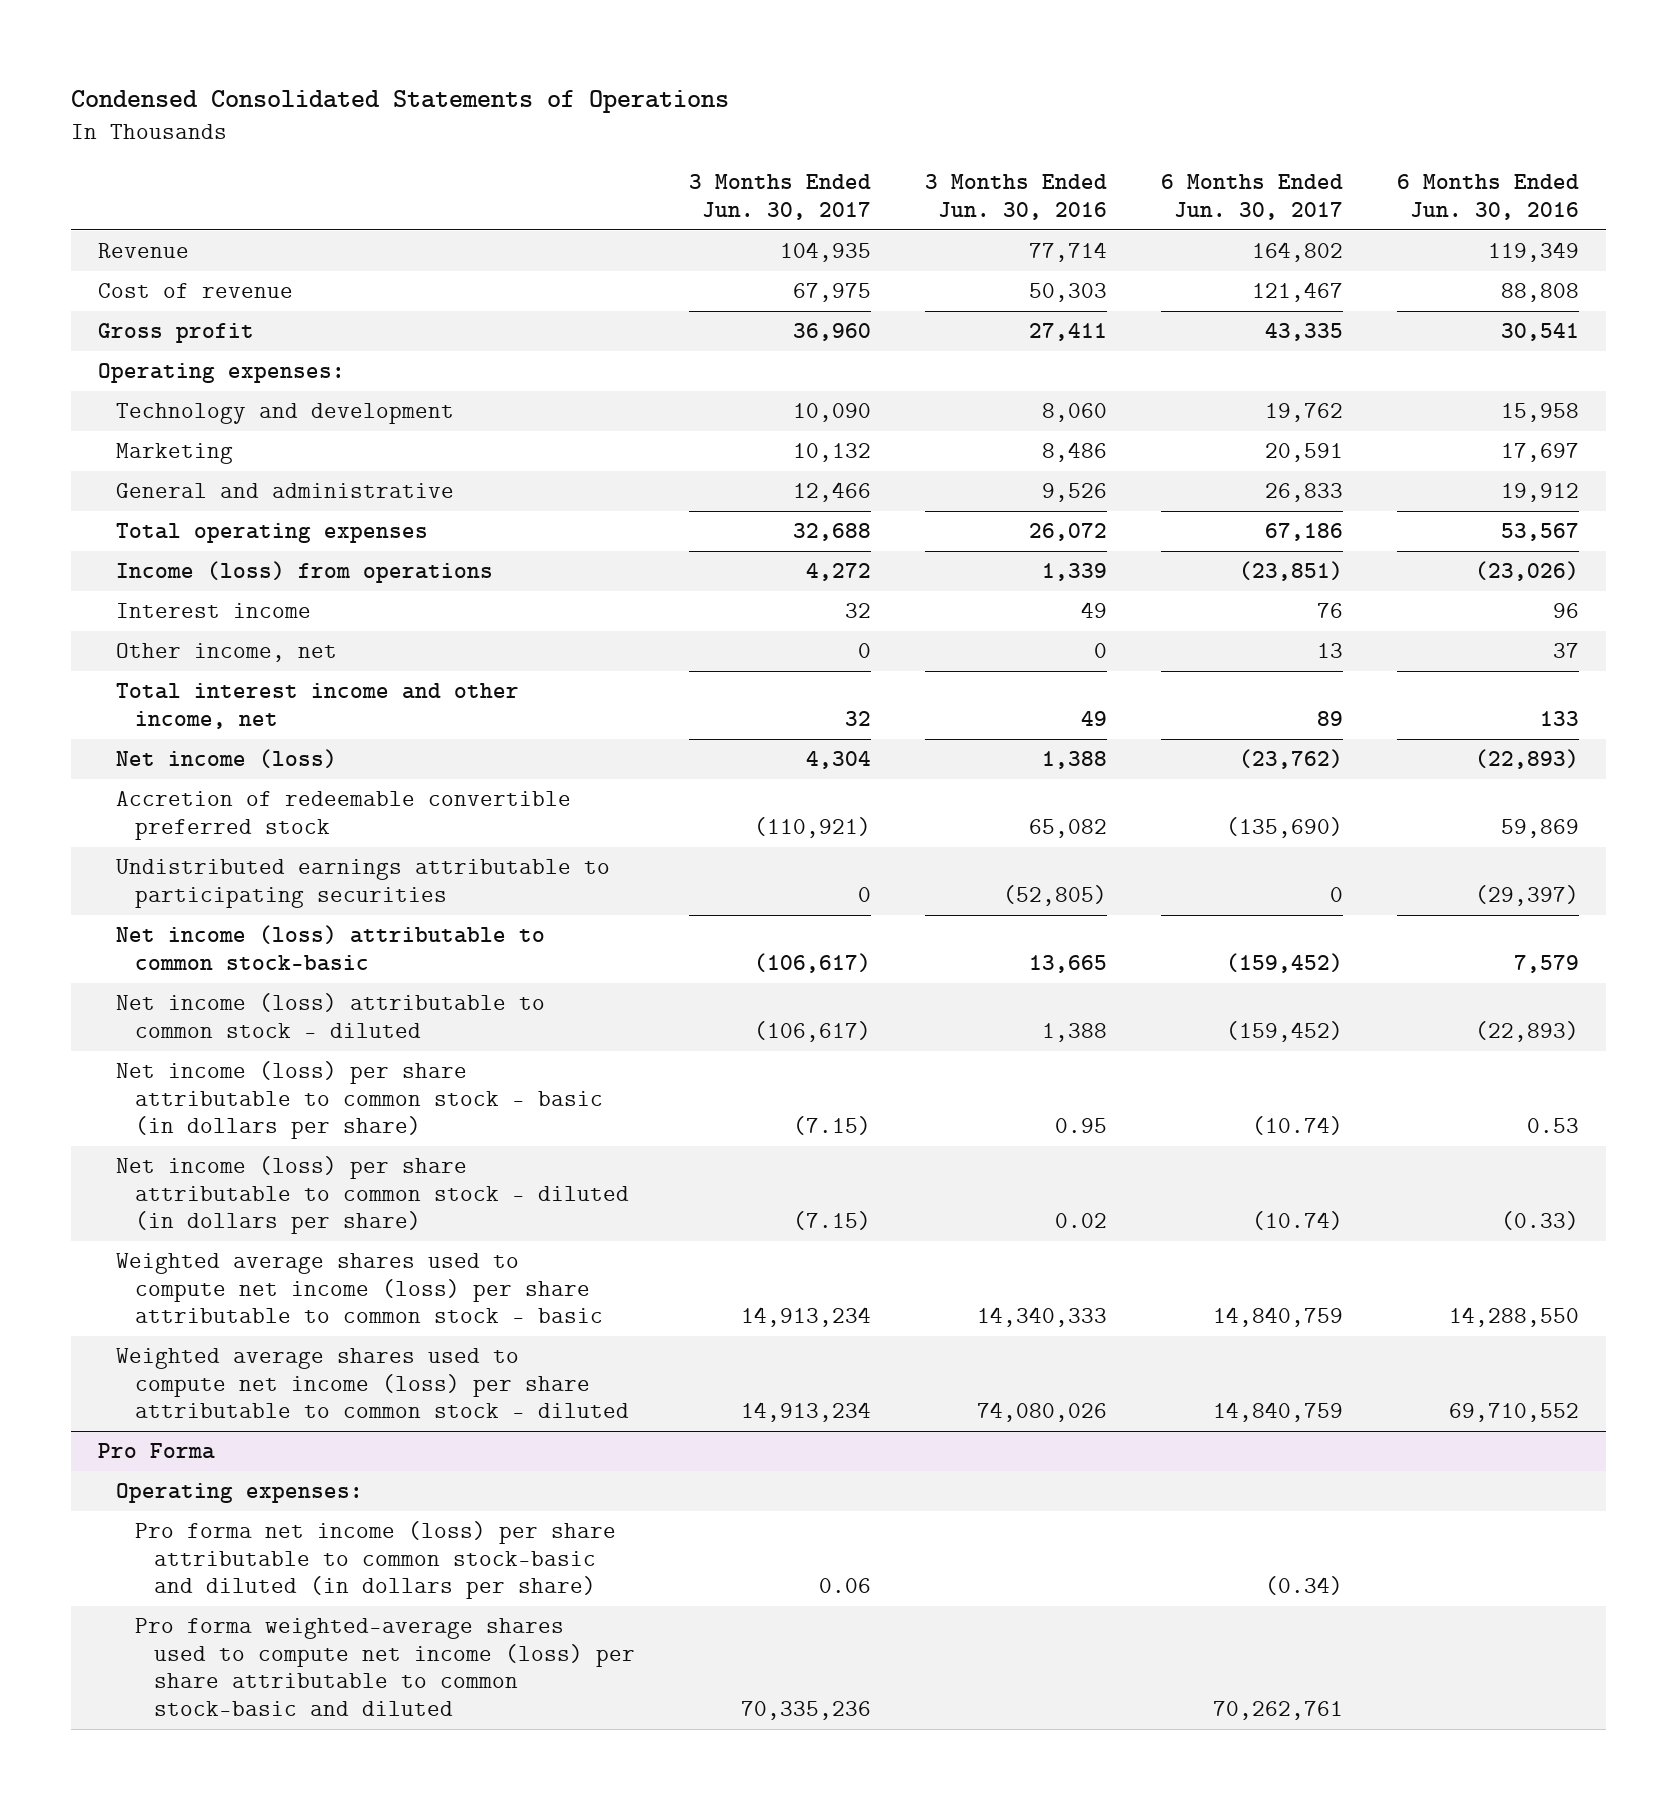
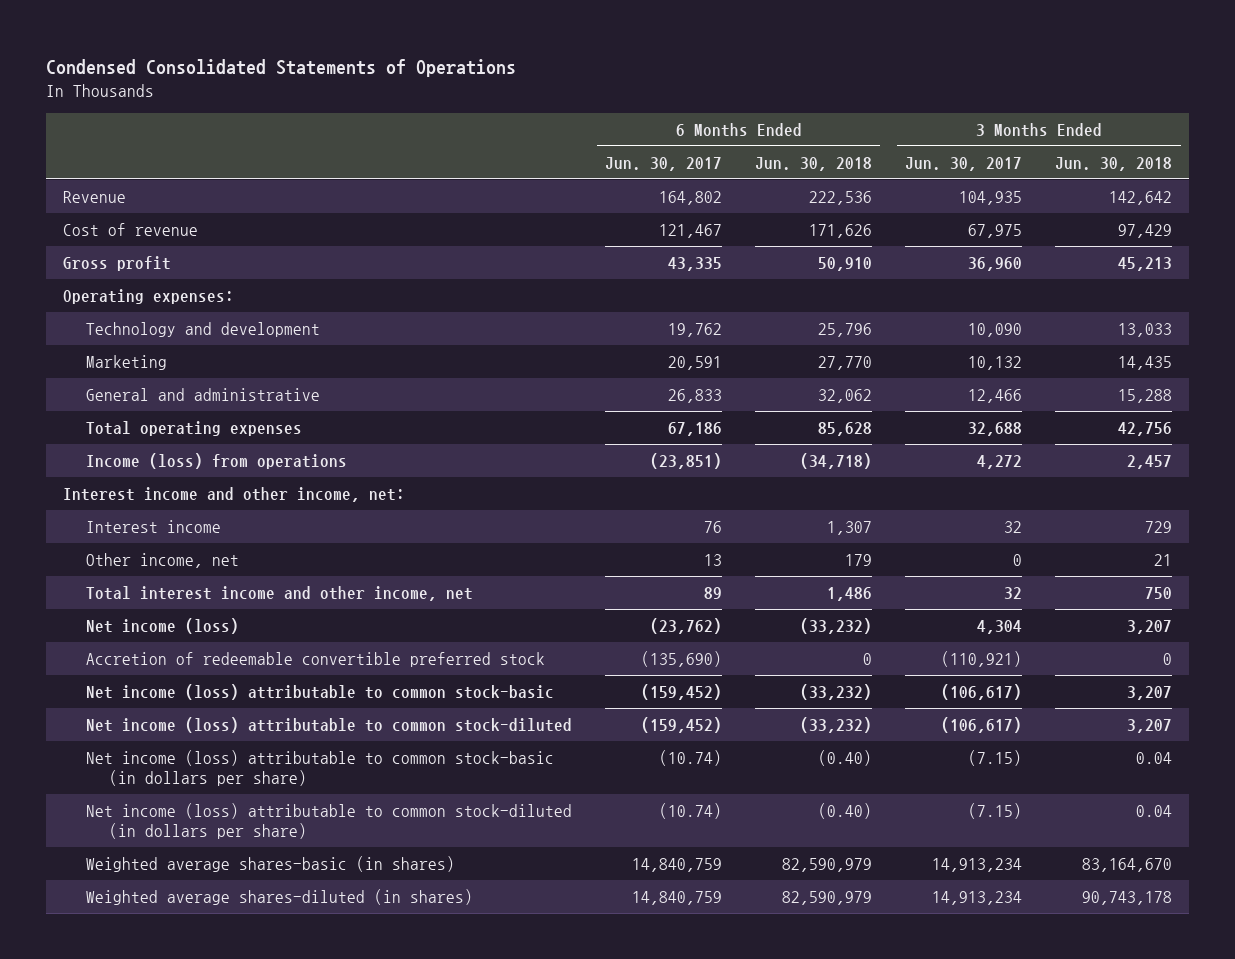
[924,174,1107,220] 3 Months Ended Jun. 30, 2016 -> none
[1396,174,1579,220] 6 Months Ended Jun. 30, 2016 -> none
none -> [755,156,873,171] Jun. 30, 2018
none -> [1055,156,1173,171] Jun. 30, 2018
none -> [62,486,405,502] Interest income and other income, net:
[116,859,611,908] Undistributed earnings attributable to participating securities -> none
[97,1443,215,1460] Pro Forma -> none
[116,1483,364,1504] Operating expenses: -> none
[135,1521,617,1600] Pro forma net income (loss) per share attributable to common stock-basic and diluted (in dollars per share) -> none
[135,1618,635,1716] Pro forma weighted-average shares used to compute net income (loss) per share attributable to common stock-basic and diluted -> none
[116,993,546,1038] Net income (loss) attributable to common stock - diluted -> [85,716,572,733] Net income (loss) attributable to common stock-diluted
[116,1061,604,1140] Net income (loss) per share attributable to common stock - basic (in dollars per share) -> [85,749,554,787] Net income (loss) attributable to common stock-basic (in dollars per share)
[116,1156,630,1235] Net income (loss) per share attributable to common stock - diluted (in dollars per share) -> [85,802,572,840] Net income (loss) attributable to common stock-diluted (in dollars per share)
[116,1253,604,1324] Weighted average shares used to compute net income (loss) per share attributable to common stock - basic -> [85,855,455,872] Weighted average shares-basic (in shares)
[116,1348,630,1419] Weighted average shares used to compute net income (loss) per share attributable to common stock - diluted -> [85,888,473,905] Weighted average shares-diluted (in shares)

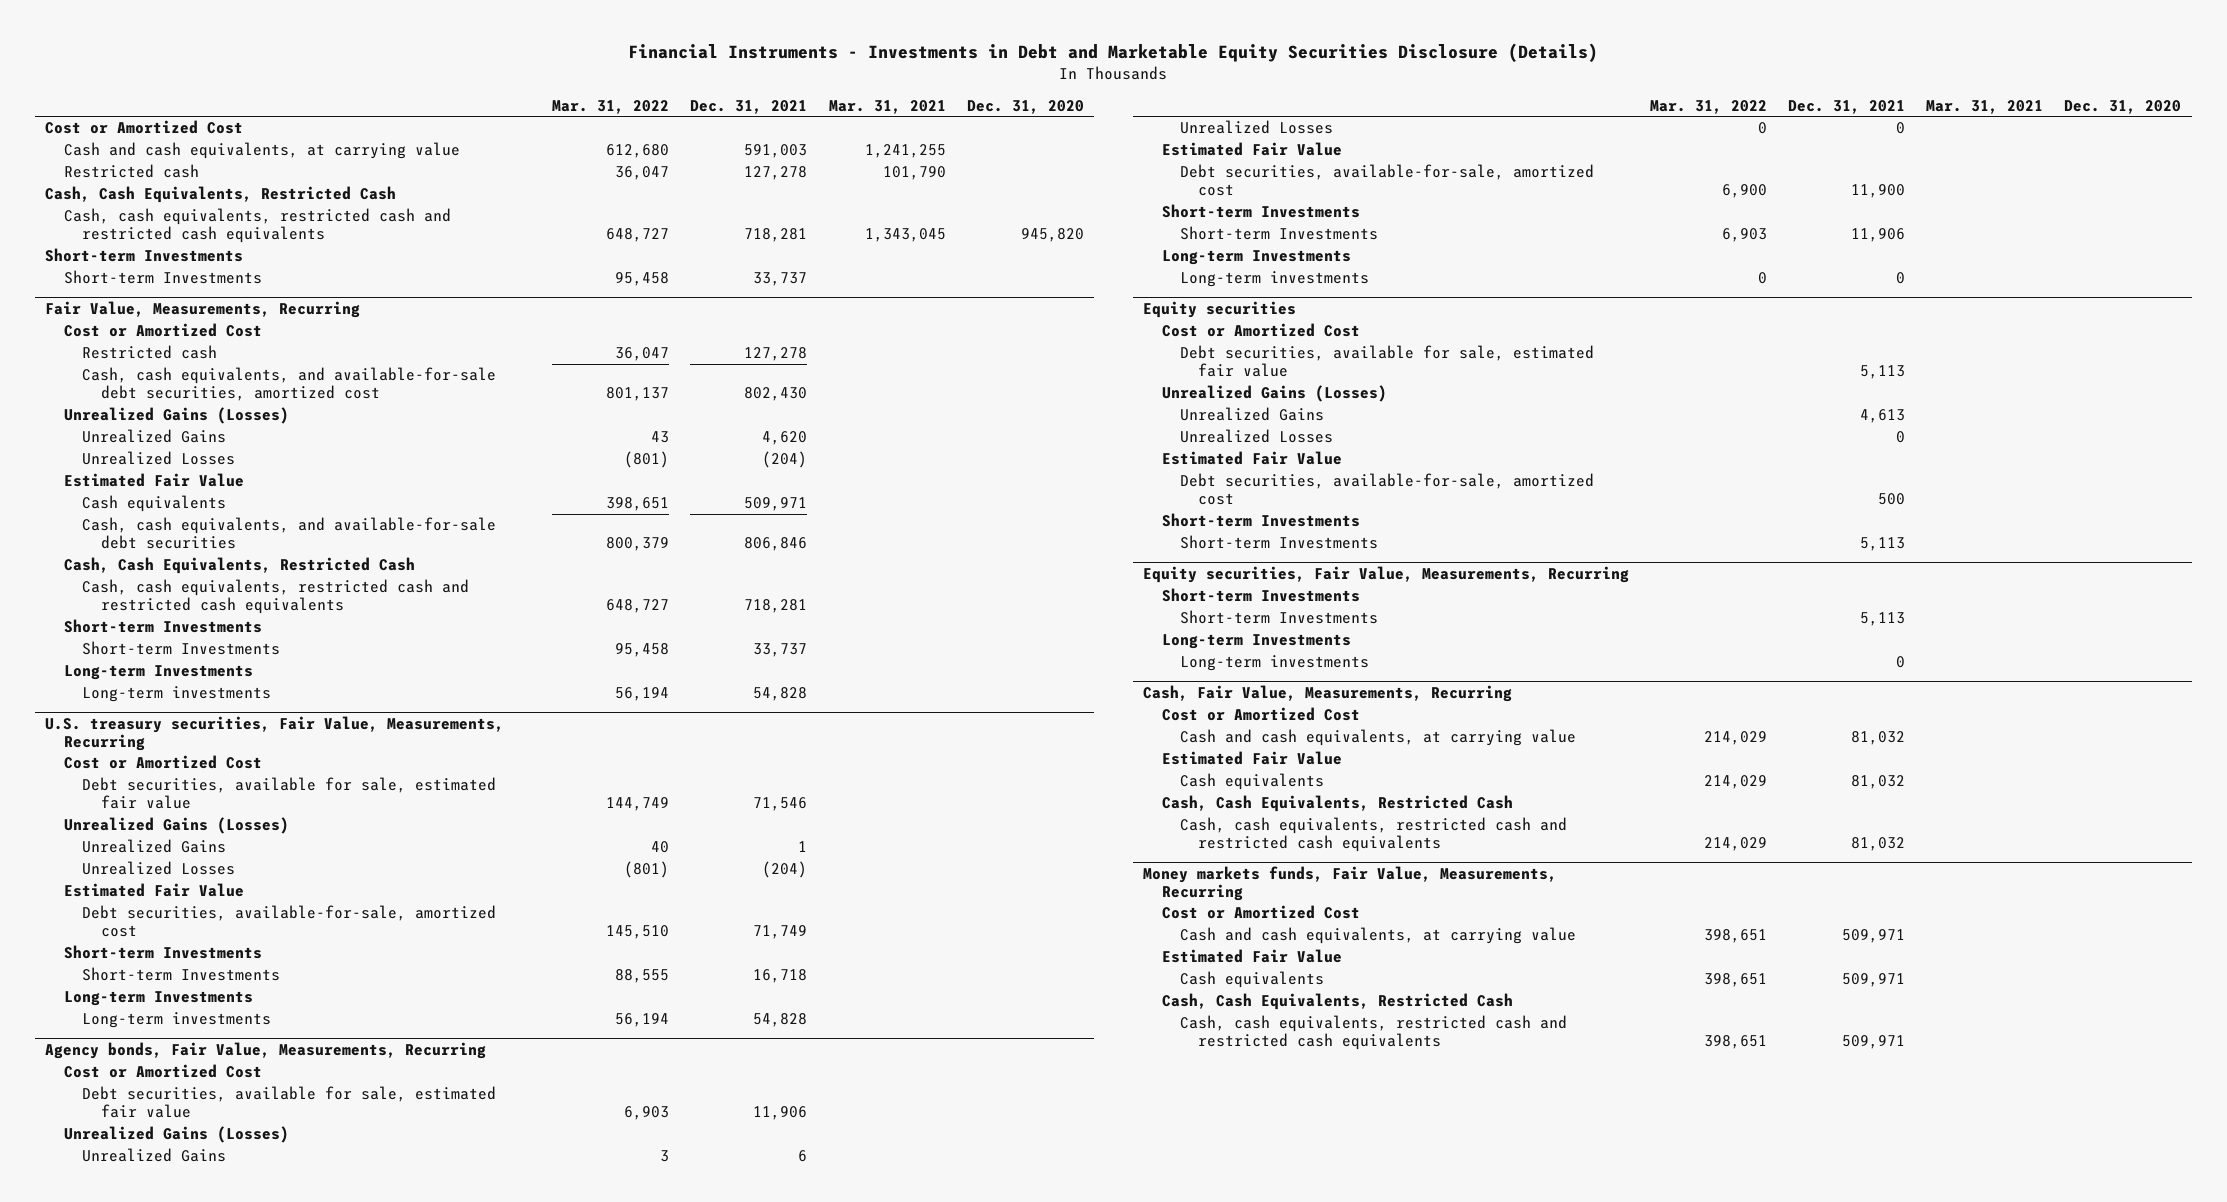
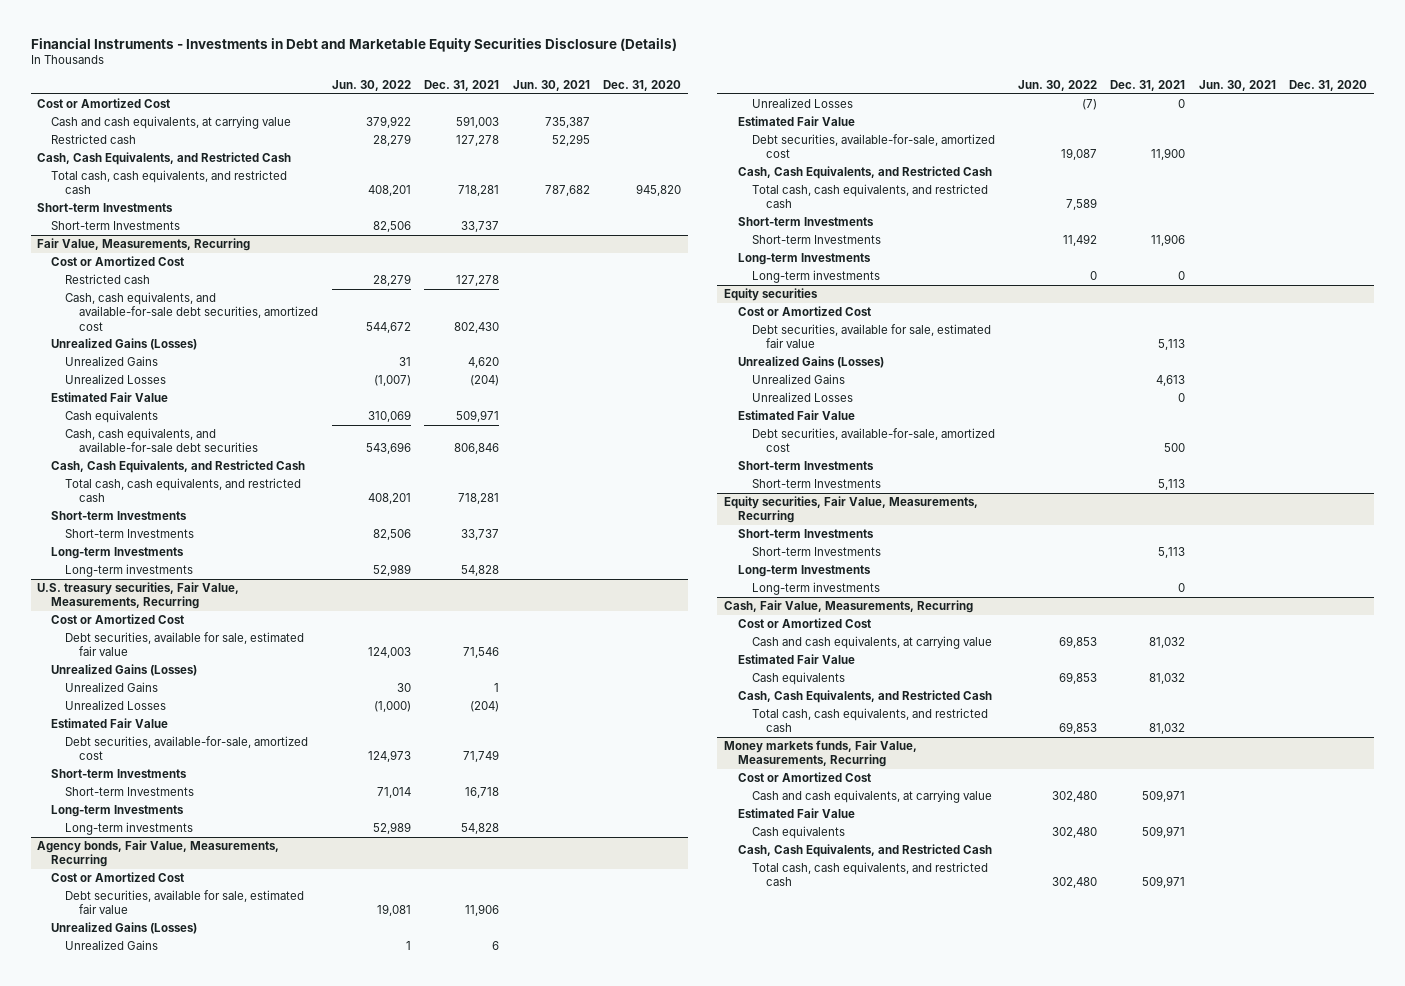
[552,99,670,114] Mar. 31, 2022 -> none
[828,99,946,114] Mar. 31, 2021 -> none
none -> [331,79,411,91] Jun. 30, 2022
none -> [512,79,590,91] Jun. 30, 2021
[45,186,397,204] Cash, Cash Equivalents, Restricted Cash -> [37,152,292,166] Cash, Cash Equivalents, and Restricted Cash
[63,208,451,243] Cash, cash equivalents, restricted cash and restricted cash equivalents -> [51,170,288,195] Total cash, cash equivalents, and restricted cash
[63,557,415,575] Cash, Cash Equivalents, Restricted Cash -> [51,460,306,474] Cash, Cash Equivalents, and Restricted Cash
[82,579,470,614] Cash, cash equivalents, restricted cash and restricted cash equivalents -> [65,478,302,503] Total cash, cash equivalents, and restricted cash
none -> [737,166,992,180] Cash, Cash Equivalents, and Restricted Cash
none -> [751,184,988,209] Total cash, cash equivalents, and restricted cash
[1161,795,1513,813] Cash, Cash Equivalents, Restricted Cash -> [737,690,992,704] Cash, Cash Equivalents, and Restricted Cash
[1179,817,1567,852] Cash, cash equivalents, restricted cash and restricted cash equivalents -> [751,708,988,733] Total cash, cash equivalents, and restricted cash
[1161,993,1513,1011] Cash, Cash Equivalents, Restricted Cash -> [737,844,992,858] Cash, Cash Equivalents, and Restricted Cash
[1179,1015,1567,1050] Cash, cash equivalents, restricted cash and restricted cash equivalents -> [751,862,988,887] Total cash, cash equivalents, and restricted cash

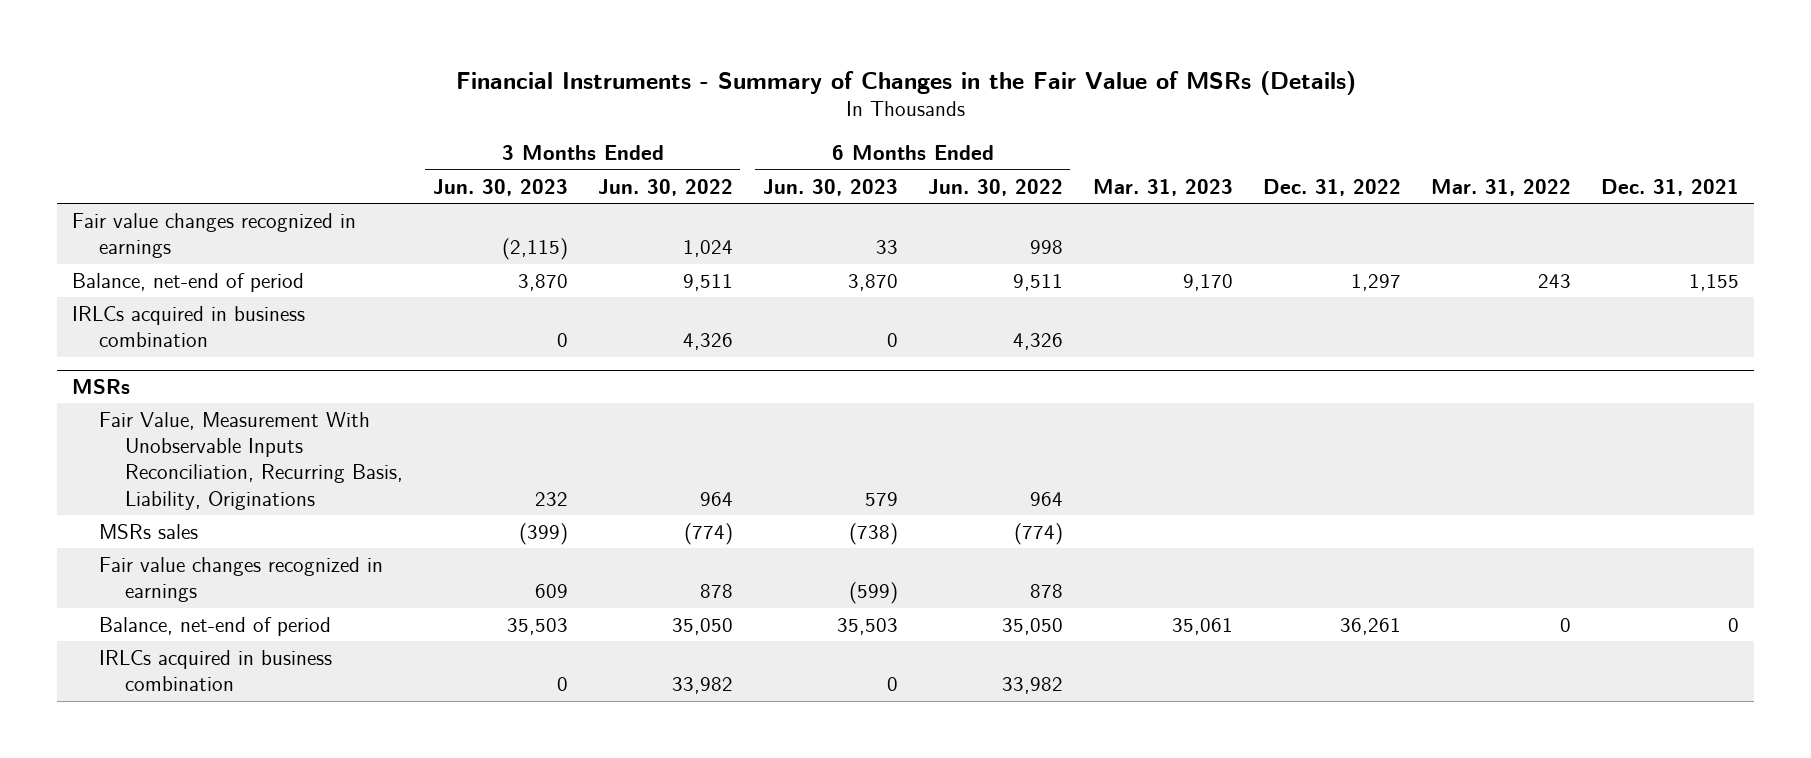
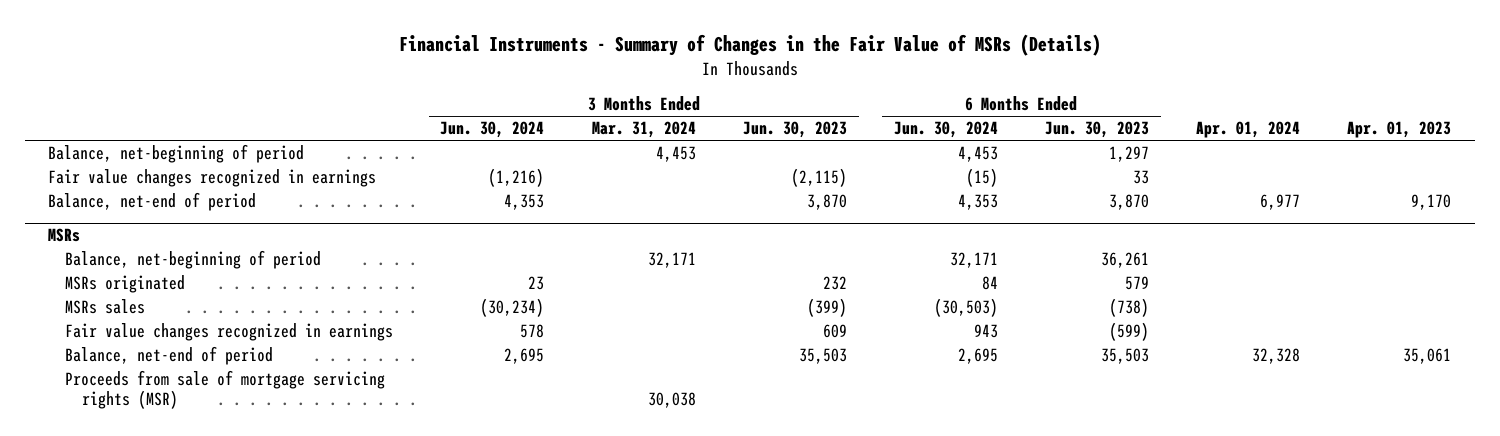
[597,178,733,196] Jun. 30, 2022 -> none
[927,178,1063,196] Jun. 30, 2022 -> none
[1092,178,1233,196] Mar. 31, 2023 -> none
[1263,178,1402,196] Dec. 31, 2022 -> none
[1431,178,1572,196] Mar. 31, 2022 -> none
[1601,178,1740,196] Dec. 31, 2021 -> none
none -> [440,121,545,139] Jun. 30, 2024
none -> [591,121,696,139] Mar. 31, 2024
none -> [893,121,998,139] Jun. 30, 2024
none -> [1196,121,1301,139] Apr. 01, 2024
none -> [1347,121,1452,139] Apr. 01, 2023
none -> [48,144,305,164] Balance, net-beginning of period
[72,305,306,348] IRLCs acquired in business combination -> none
none -> [65,250,322,270] Balance, net-beginning of period
[98,411,403,510] Fair Value, Measurement With Unobservable Inputs Reconciliation, Recurring Basis, Liability, Originations -> [65,275,186,294] MSRs originated
[98,649,332,692] IRLCs acquired in business combination -> none
none -> [65,370,386,410] Proceeds from sale of mortgage servicing rights (MSR)

